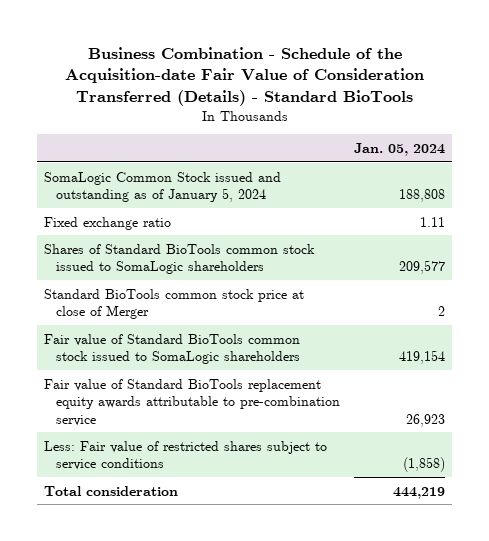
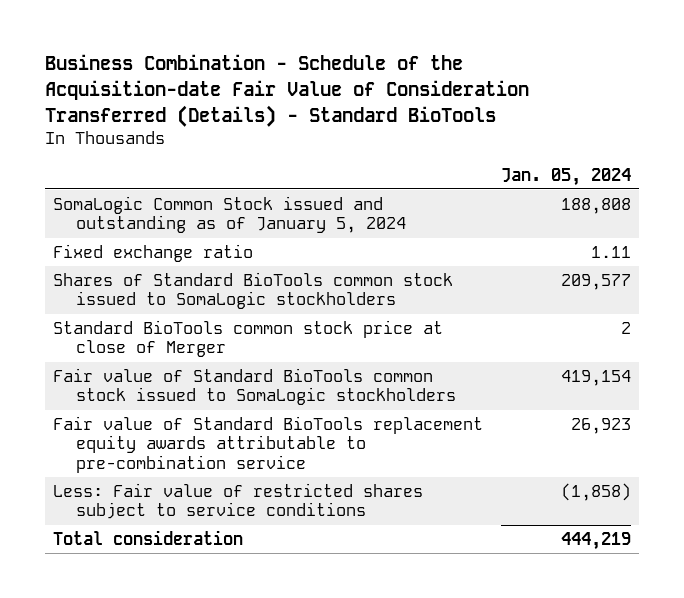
[44,243,316,275] Shares of Standard BioTools common stock issued to SomaLogic shareholders -> [53,271,454,310] Shares of Standard BioTools common stock issued to SomaLogic stockholders
[44,333,301,365] Fair value of Standard BioTools common stock issued to SomaLogic shareholders -> [53,367,456,406] Fair value of Standard BioTools common stock issued to SomaLogic stockholders

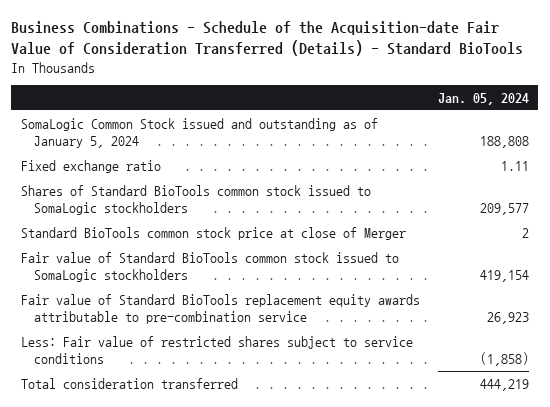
[44,54,529,127] Business Combination - Schedule of the Acquisition-date Fair Value of Consideration Transferred (Details) - Standard BioTools -> [11,21,524,57] Business Combinations - Schedule of the Acquisition-date Fair Value of Consideration Transferred (Details) - Standard BioTools
[53,529,244,545] Total consideration -> [20,377,238,389] Total consideration transferred

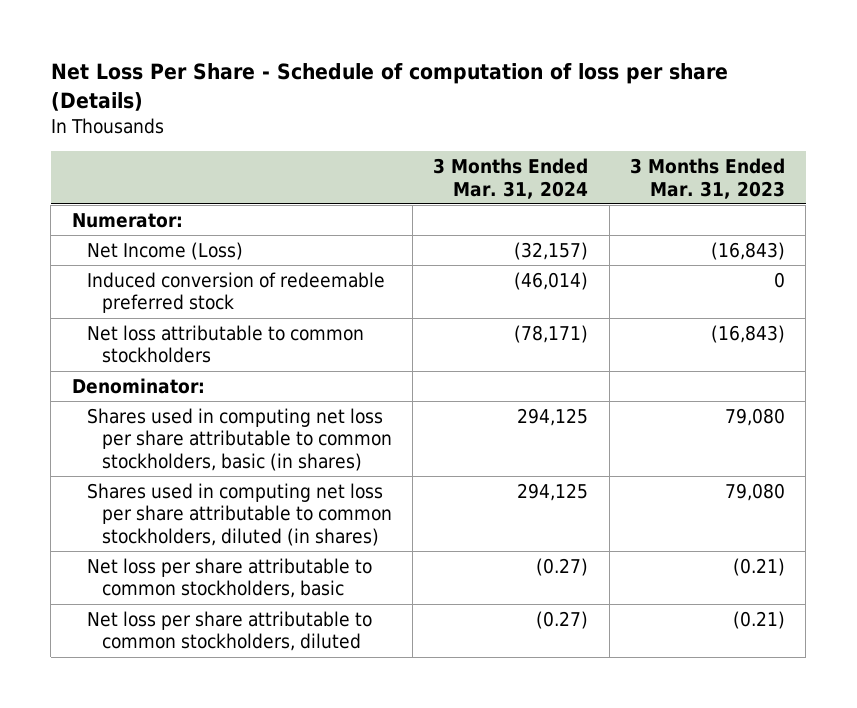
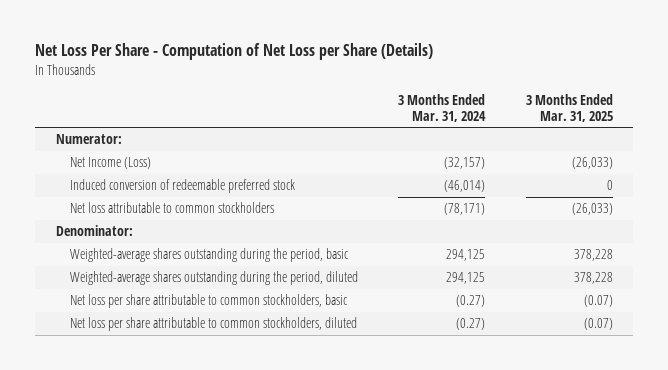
[50,63,728,112] Net Loss Per Share - Schedule of computation of loss per share (Details) -> [35,43,434,61] Net Loss Per Share - Computation of Net Loss per Share (Details)
[630,158,786,199] 3 Months Ended Mar. 31, 2023 -> none
none -> [525,93,613,122] 3 Months Ended Mar. 31, 2025
[86,407,392,471] Shares used in computing net loss per share attributable to common stockholders, basic (in shares) -> [69,248,349,263] Weighted-average shares outstanding during the period, basic
[86,482,392,546] Shares used in computing net loss per share attributable to common stockholders, diluted (in shares) -> [69,271,358,286] Weighted-average shares outstanding during the period, diluted

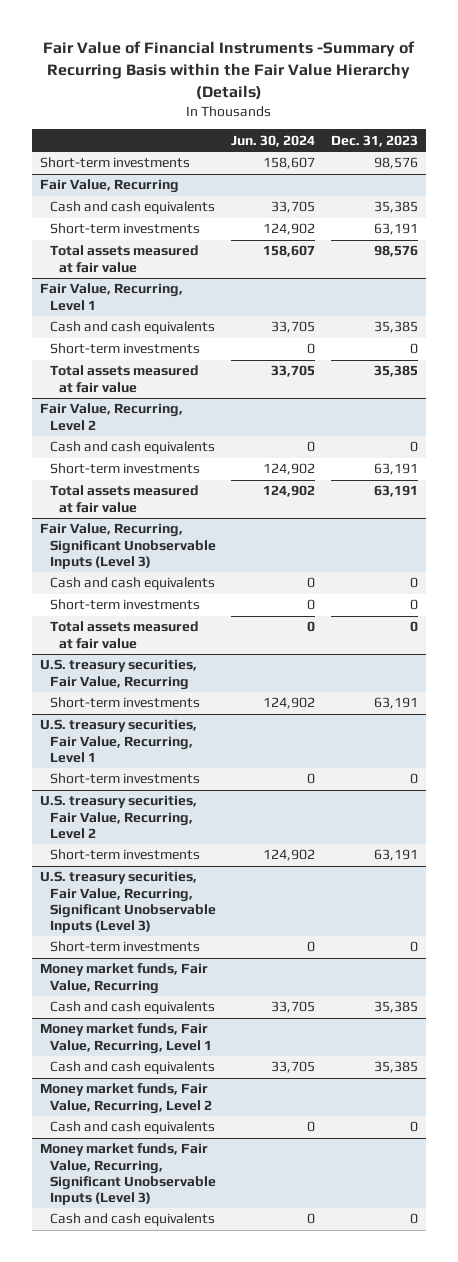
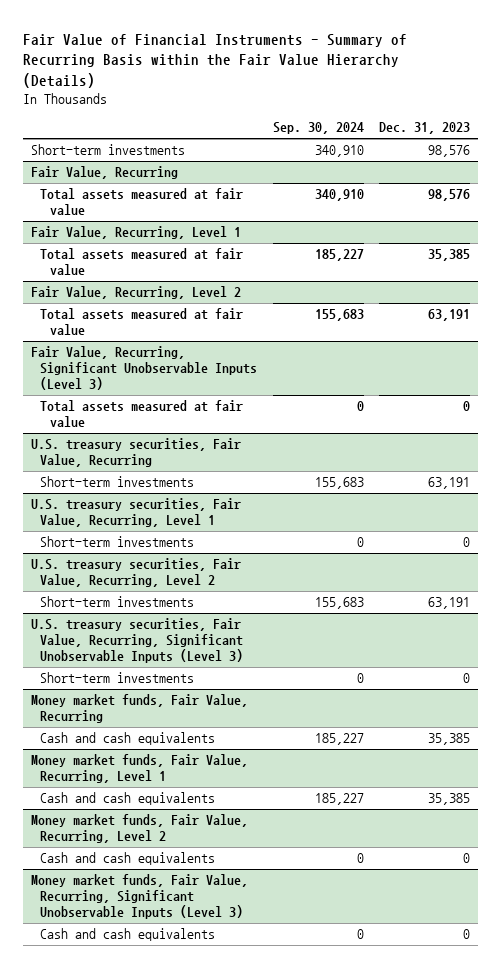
[42,41,415,100] Fair Value of Financial Instruments -Summary of Recurring Basis within the Fair Value Hierarchy (Details) -> [22,33,407,88] Fair Value of Financial Instruments - Summary of Recurring Basis within the Fair Value Hierarchy (Details)
[231,134,316,147] Jun. 30, 2024 -> none
none -> [272,122,364,135] Sep. 30, 2024
[49,201,215,215] Cash and cash equivalents -> none
[49,223,200,235] Short-term investments -> none
[49,321,215,335] Cash and cash equivalents -> none
[49,343,200,355] Short-term investments -> none
[49,441,215,455] Cash and cash equivalents -> none
[49,463,200,475] Short-term investments -> none
[49,577,215,591] Cash and cash equivalents -> none
[49,599,200,611] Short-term investments -> none

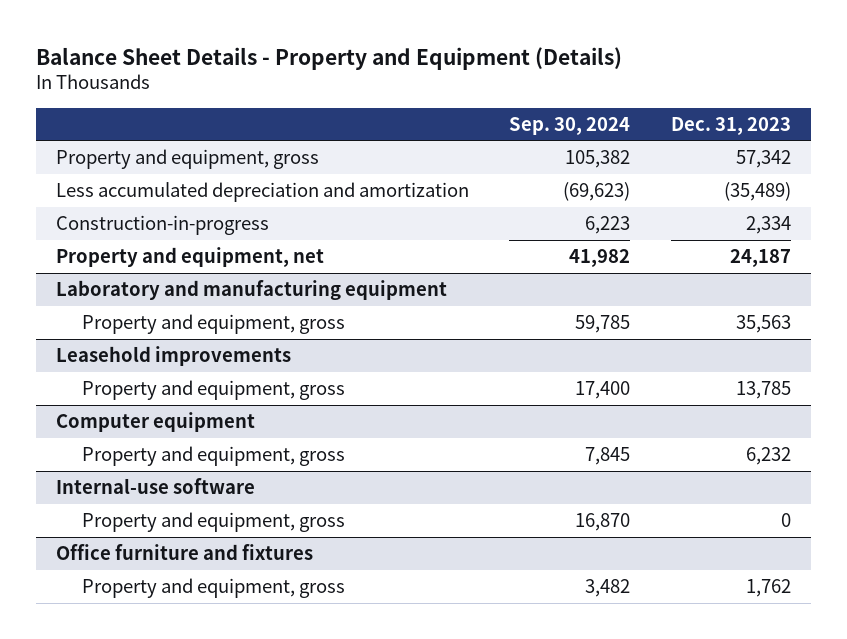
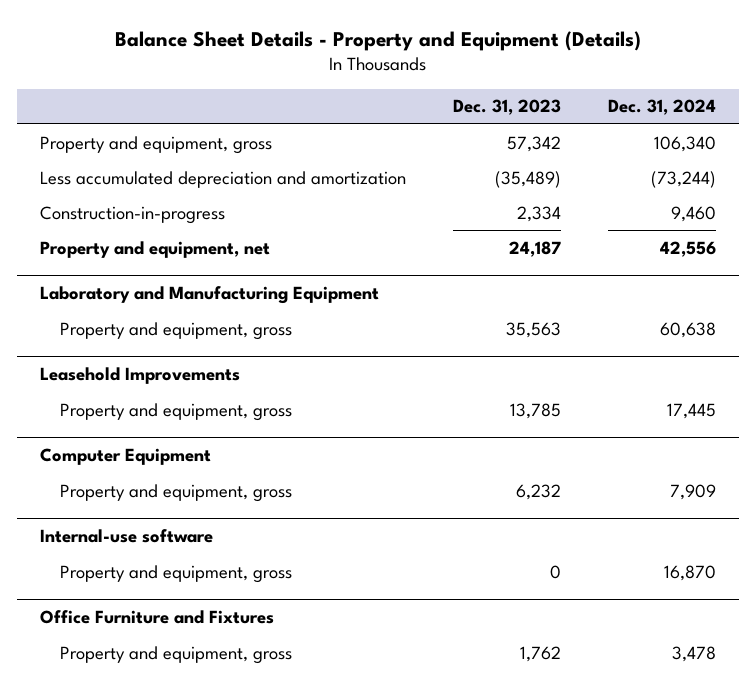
[509,116,631,135] Sep. 30, 2024 -> none
none -> [607,99,716,116] Dec. 31, 2024
[56,279,448,300] Laboratory and manufacturing equipment -> [40,286,380,305] Laboratory and Manufacturing Equipment
[56,345,292,366] Leasehold improvements -> [40,367,241,385] Leasehold Improvements
[56,411,256,432] Computer equipment -> [40,448,212,466] Computer Equipment
[56,543,314,560] Office furniture and fixtures -> [40,610,275,625] Office Furniture and Fixtures

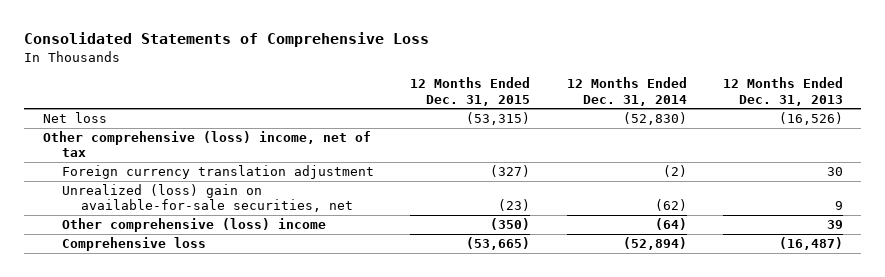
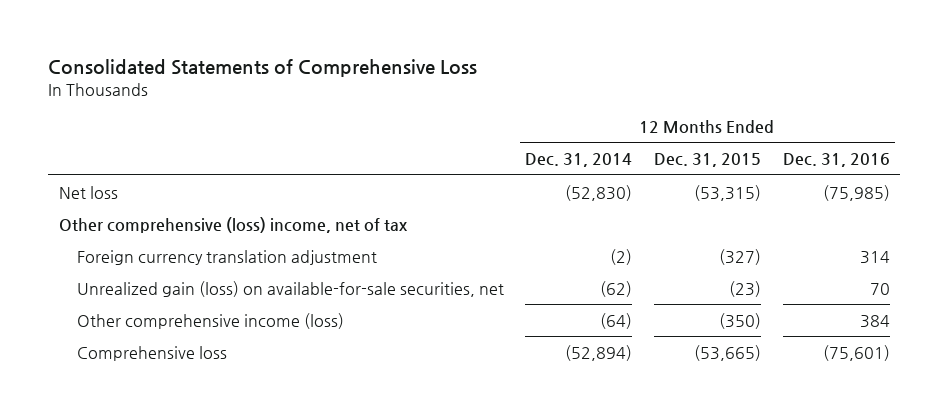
[722,77,843,106] 12 Months Ended Dec. 31, 2013 -> none
none -> [782,153,890,168] Dec. 31, 2016
[61,183,354,213] Unrealized (loss) gain on available-for-sale securities, net -> [76,280,504,297] Unrealized gain (loss) on available-for-sale securities, net
[61,217,326,232] Other comprehensive (loss) income -> [76,312,344,329] Other comprehensive income (loss)

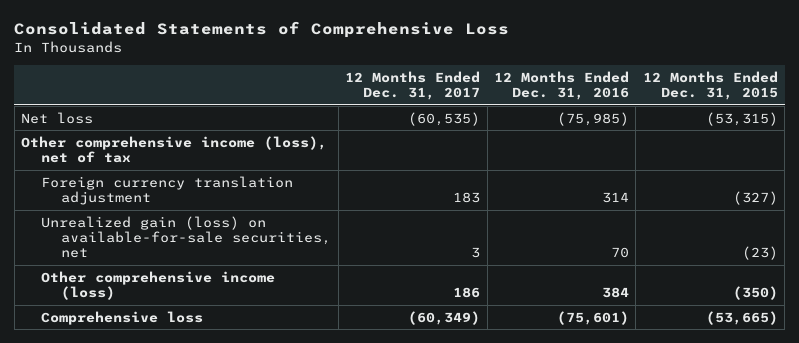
[525,153,633,168] Dec. 31, 2014 -> none
none -> [345,70,481,100] 12 Months Ended Dec. 31, 2017
[59,216,409,233] Other comprehensive (loss) income, net of tax -> [21,135,328,164] Other comprehensive income (loss), net of tax

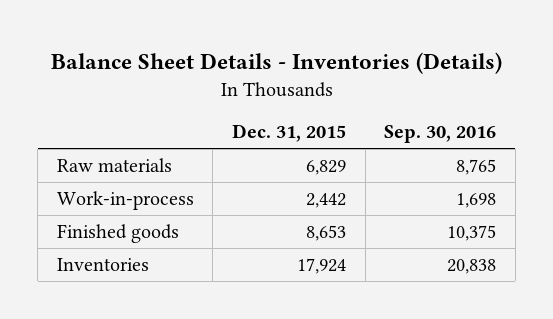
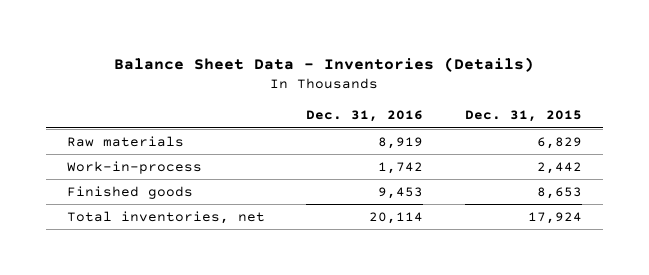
[50,51,502,74] Balance Sheet Details - Inventories (Details) -> [114,56,535,72] Balance Sheet Data - Inventories (Details)
[384,125,497,144] Sep. 30, 2016 -> none
none -> [306,110,424,123] Dec. 31, 2016
[56,257,149,271] Inventories -> [66,210,265,224] Total inventories, net

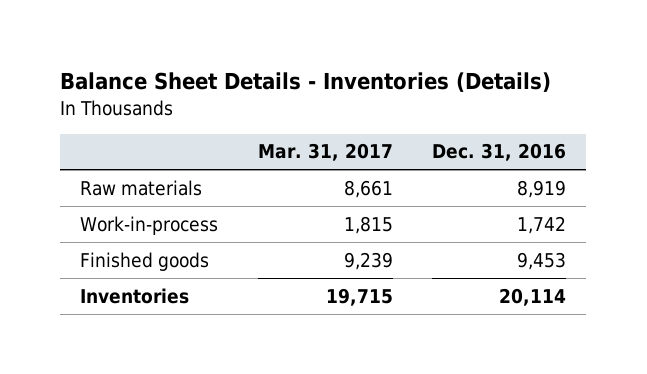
[114,56,535,72] Balance Sheet Data - Inventories (Details) -> [60,72,552,93] Balance Sheet Details - Inventories (Details)
[464,110,582,123] Dec. 31, 2015 -> none
none -> [257,143,393,162] Mar. 31, 2017
[66,210,265,224] Total inventories, net -> [80,287,190,304] Inventories

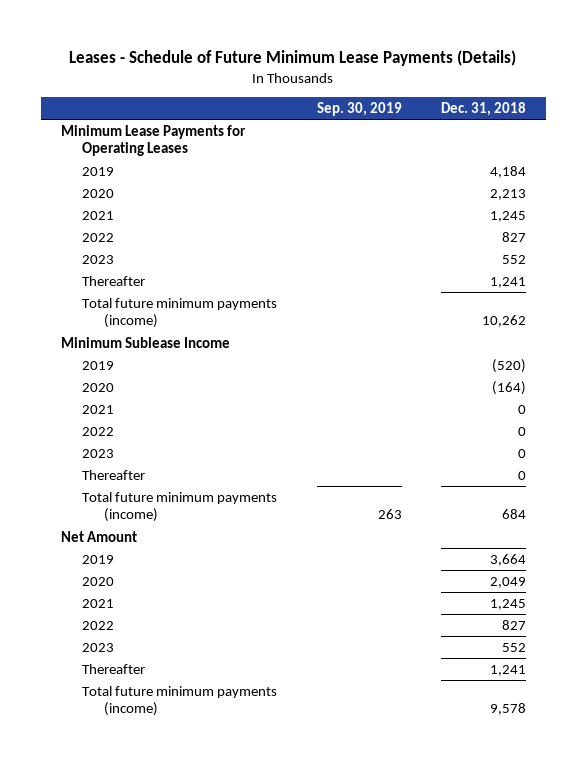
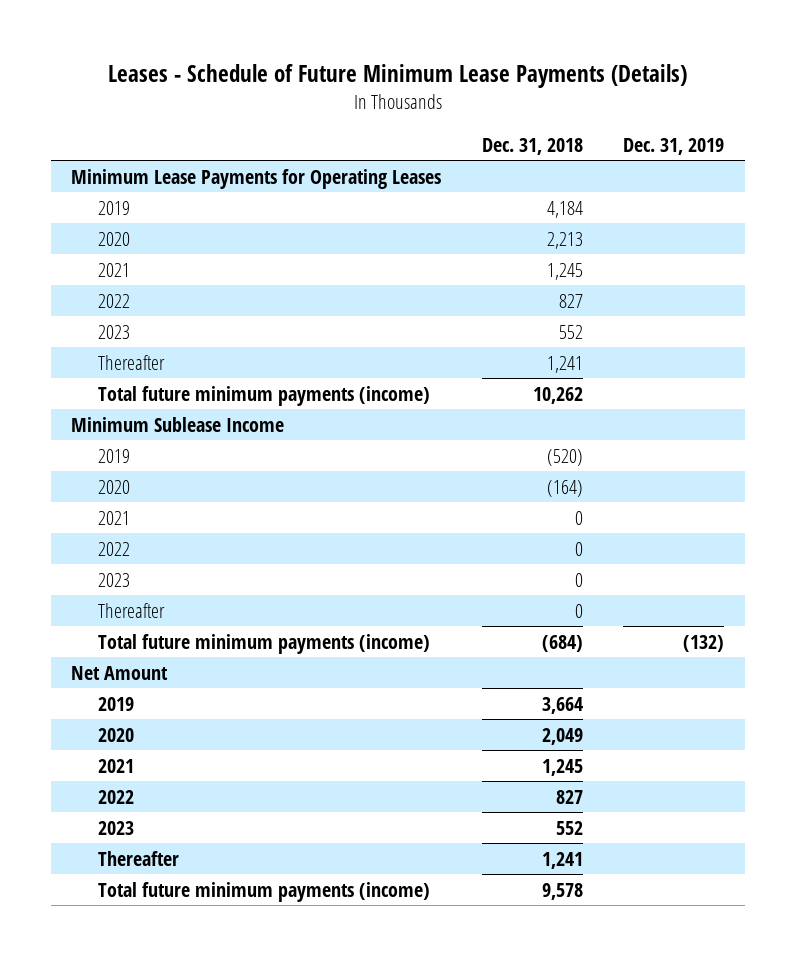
[316,102,402,117] Sep. 30, 2019 -> none
none -> [623,137,725,155] Dec. 31, 2019
[502,509,527,520] 684 -> [541,634,583,652] (684)

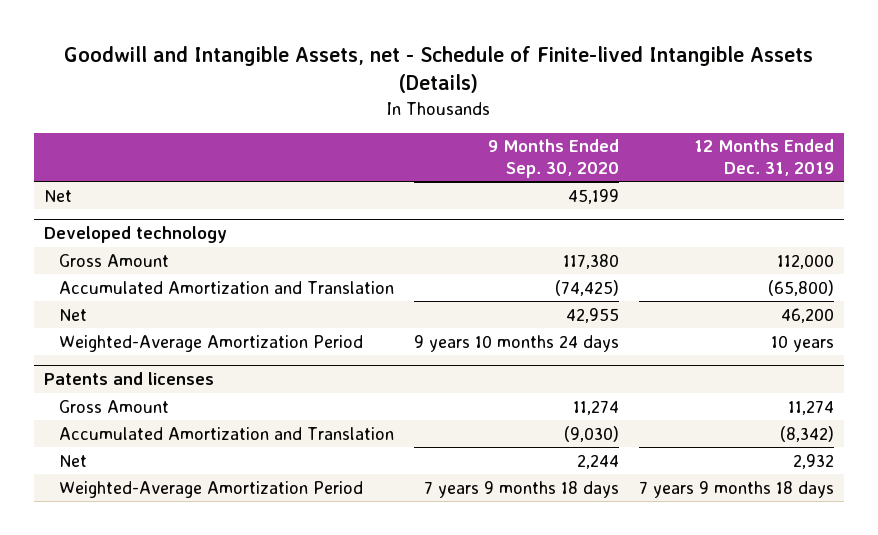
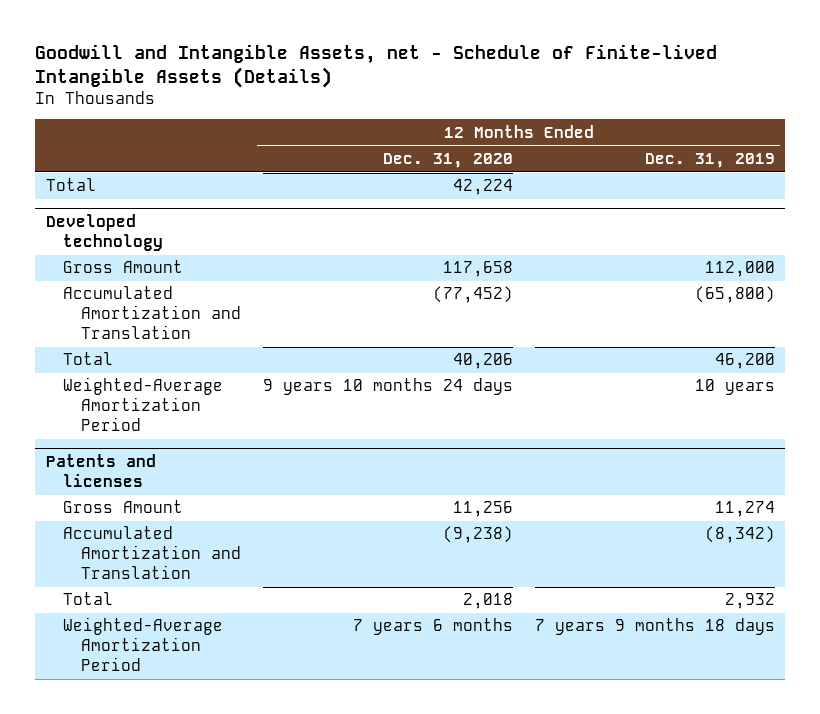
[487,139,619,178] 9 Months Ended Sep. 30, 2020 -> none
none -> [382,152,513,168] Dec. 31, 2020
[44,189,73,202] Net -> [45,178,96,192] Total
[58,308,87,321] Net -> [63,352,114,366] Total
[58,454,87,467] Net -> [63,592,114,606] Total

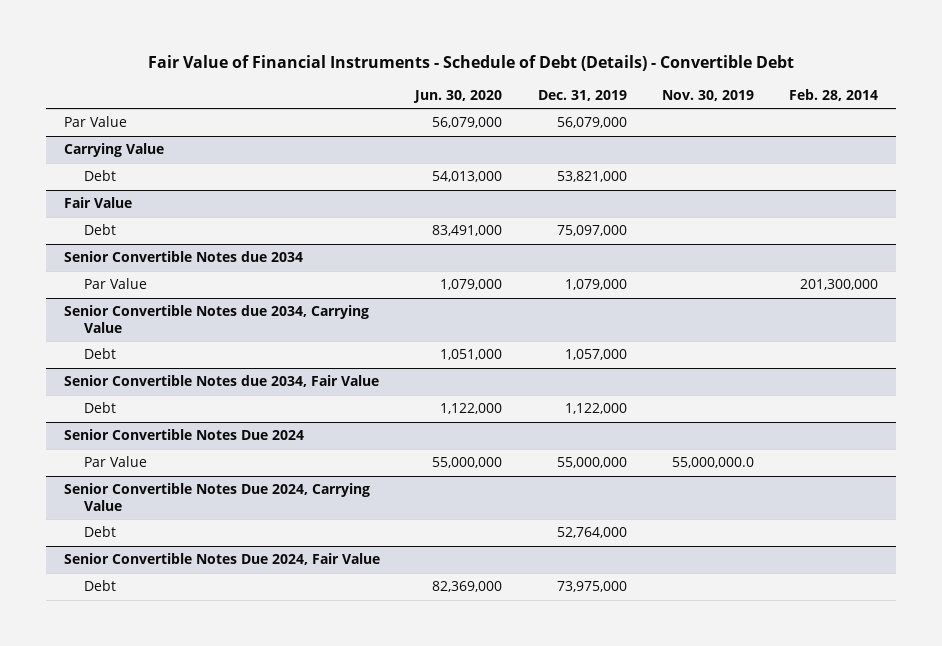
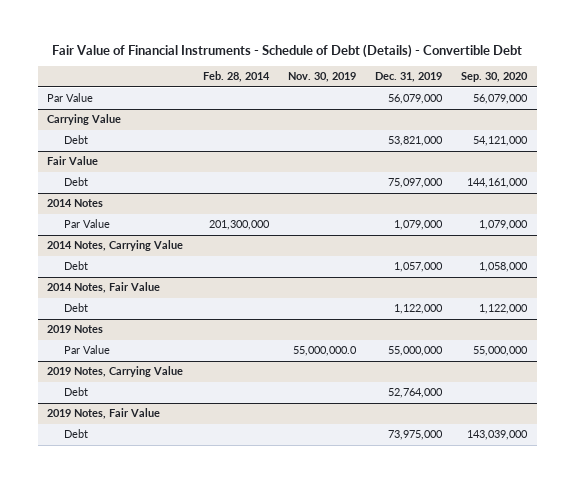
[413,90,503,104] Jun. 30, 2020 -> none
none -> [461,72,529,83] Sep. 30, 2020
[64,251,304,263] Senior Convertible Notes due 2034 -> [47,199,104,208] 2014 Notes
[64,305,370,334] Senior Convertible Notes due 2034, Carrying Value -> none
none -> [47,240,184,252] 2014 Notes, Carrying Value
[64,375,380,388] Senior Convertible Notes due 2034, Fair Value -> none
none -> [47,282,161,294] 2014 Notes, Fair Value
[64,429,305,441] Senior Convertible Notes Due 2024 -> [47,325,104,334] 2019 Notes
[64,483,371,512] Senior Convertible Notes Due 2024, Carrying Value -> none
none -> [47,366,184,378] 2019 Notes, Carrying Value
[64,553,381,566] Senior Convertible Notes Due 2024, Fair Value -> none
none -> [47,408,161,420] 2019 Notes, Fair Value

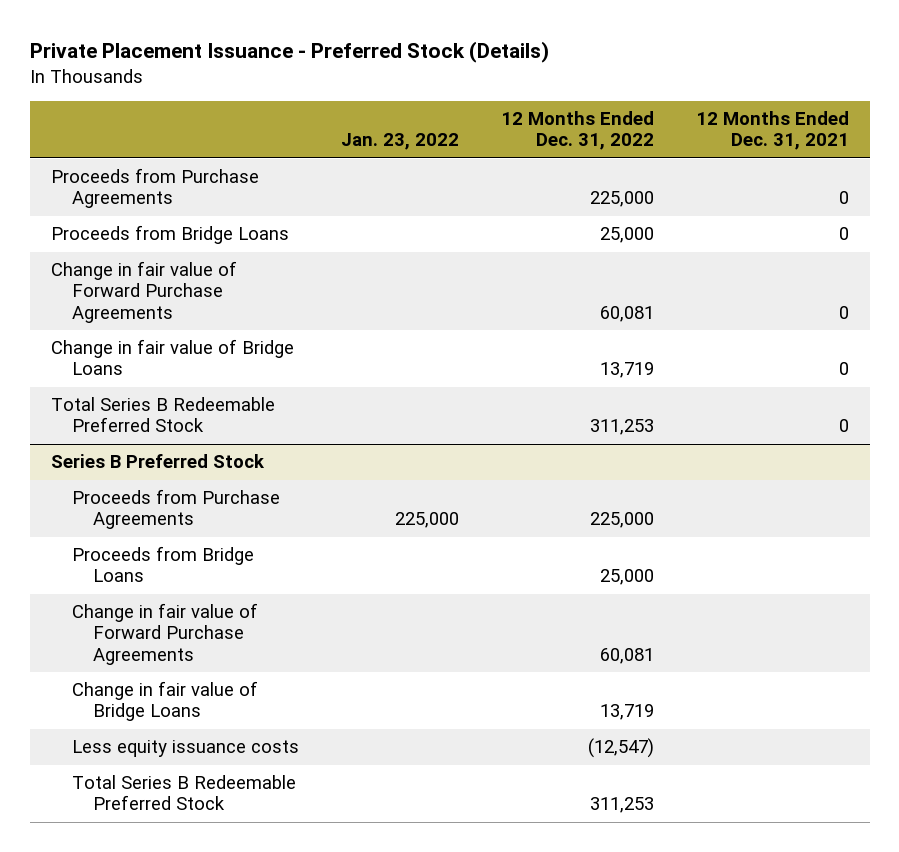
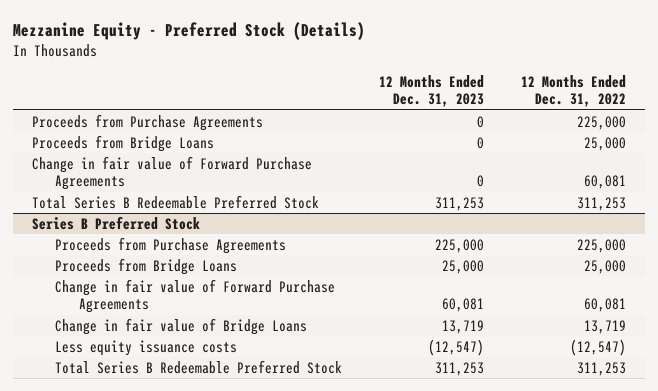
[29,40,549,63] Private Placement Issuance - Preferred Stock (Details) -> [13,22,366,41] Mezzanine Equity - Preferred Stock (Details)
[340,133,459,151] Jan. 23, 2022 -> none
[695,111,849,151] 12 Months Ended Dec. 31, 2021 -> none
none -> [379,74,485,108] 12 Months Ended Dec. 31, 2023
[50,339,294,376] Change in fair value of Bridge Loans -> none

